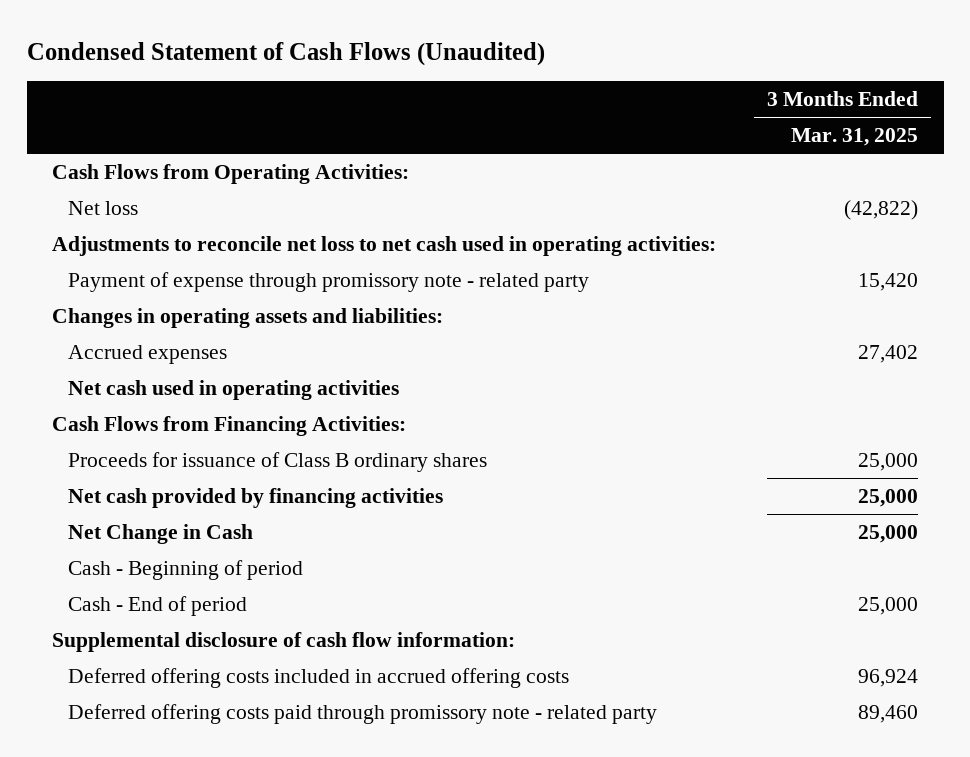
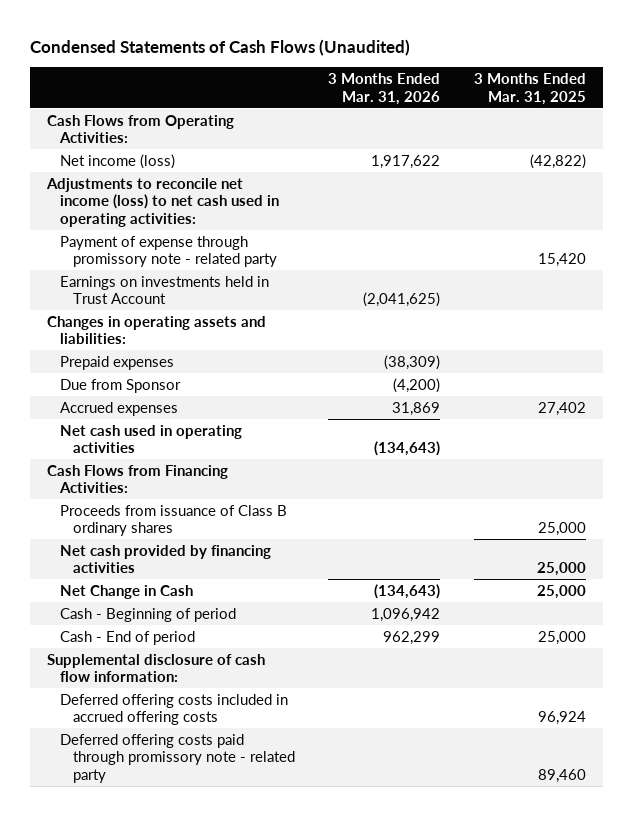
[26,41,545,66] Condensed Statement of Cash Flows (Unaudited) -> [30,38,411,56] Condensed Statements of Cash Flows (Unaudited)
none -> [328,73,441,105] 3 Months Ended Mar. 31, 2026
[67,200,138,215] Net loss -> [59,153,175,169] Net income (loss)
[52,235,717,256] Adjustments to reconcile net loss to net cash used in operating activities: -> [46,177,279,228] Adjustments to reconcile net income (loss) to net cash used in operating activities:
none -> [59,275,269,305] Earnings on investments held in Trust Account
none -> [59,355,174,370] Prepaid expenses
none -> [59,378,181,393] Due from Sponsor
[67,451,487,472] Proceeds for issuance of Class B ordinary shares -> [59,504,287,537] Proceeds from issuance of Class B ordinary shares

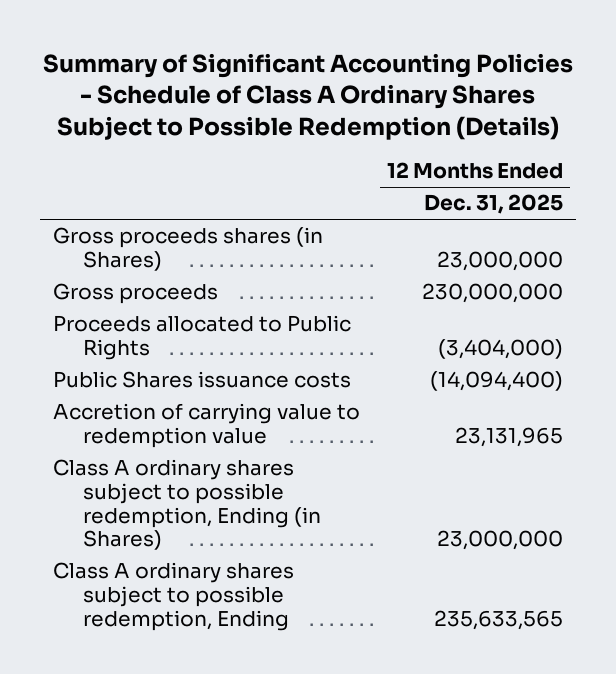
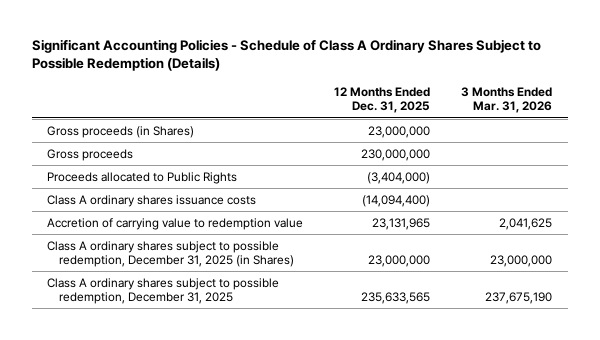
[43,52,574,140] Summary of Significant Accounting Policies - Schedule of Class A Ordinary Shares Subject to Possible Redemption (Details) -> [31,39,541,72] Significant Accounting Policies - Schedule of Class A Ordinary Shares Subject to Possible Redemption (Details)
none -> [461,86,553,114] 3 Months Ended Mar. 31, 2026
[53,227,324,272] Gross proceeds shares (in Shares) -> [47,125,195,138] Gross proceeds (in Shares)
[53,371,352,389] Public Shares issuance costs -> [47,194,257,207] Class A ordinary shares issuance costs
[53,459,321,551] Class A ordinary shares subject to possible redemption, Ending (in Shares) -> [47,240,295,268] Class A ordinary shares subject to possible redemption, December 31, 2025 (in Shares)
[53,562,295,631] Class A ordinary shares subject to possible redemption, Ending -> [47,277,280,305] Class A ordinary shares subject to possible redemption, December 31, 2025

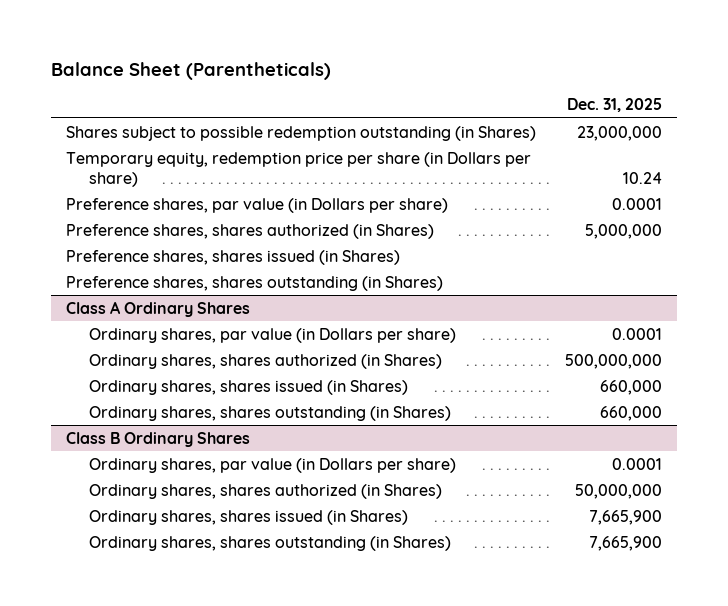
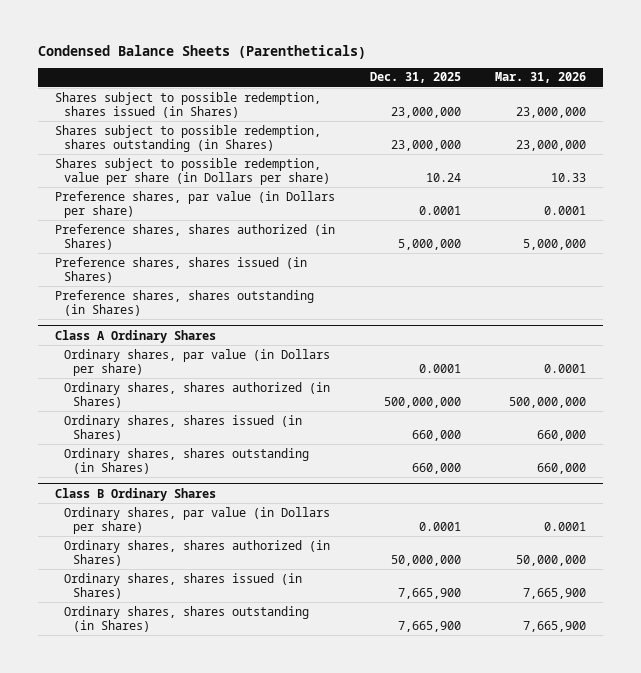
[50,61,331,80] Balance Sheet (Parentheticals) -> [37,44,366,59] Condensed Balance Sheets (Parentheticals)
none -> [495,72,587,84] Mar. 31, 2026
none -> [54,91,321,118] Shares subject to possible redemption, shares issued (in Shares)
[65,125,536,141] Shares subject to possible redemption outstanding (in Shares) -> [54,124,321,152] Shares subject to possible redemption, shares outstanding (in Shares)
[65,151,531,188] Temporary equity, redemption price per share (in Dollars per share) -> [54,157,330,185] Shares subject to possible redemption, value per share (in Dollars per share)

